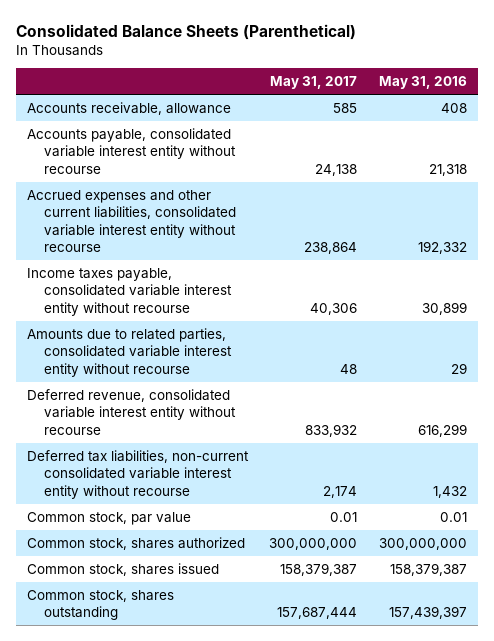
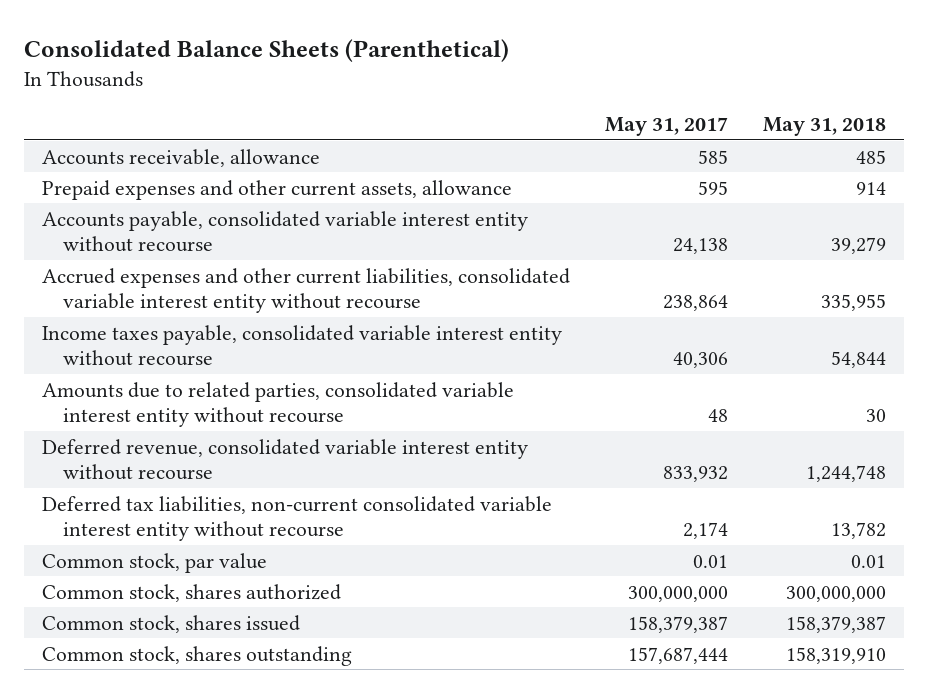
[378,76,467,90] May 31, 2016 -> none
none -> [763,116,887,136] May 31, 2018
none -> [41,179,512,200] Prepaid expenses and other current assets, allowance

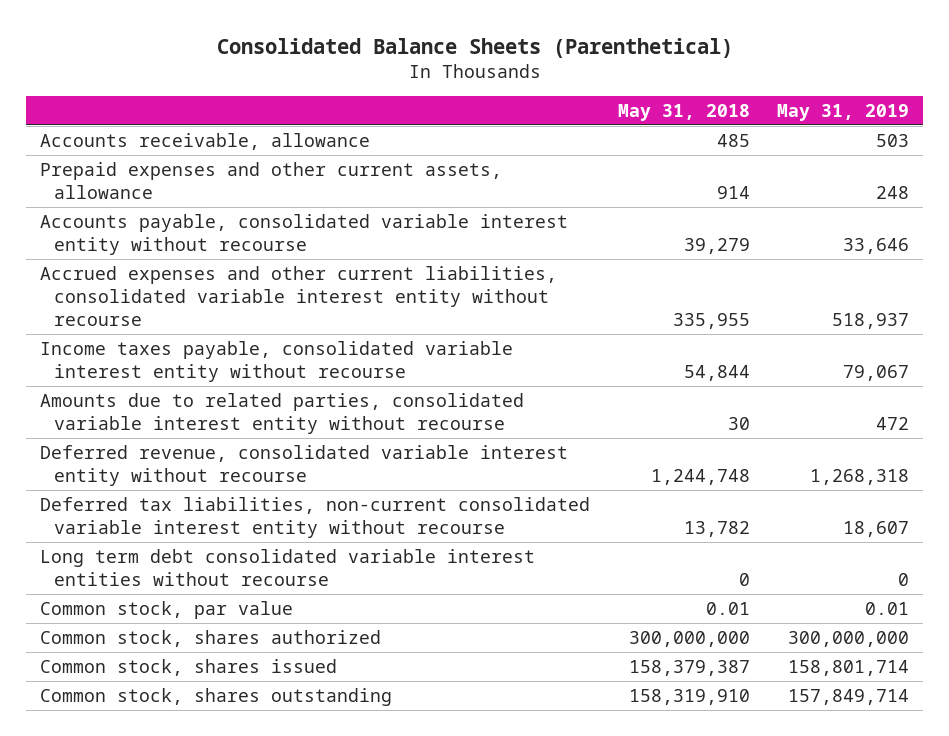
[604,116,728,136] May 31, 2017 -> none
none -> [777,103,910,121] May 31, 2019
none -> [40,548,536,586] Long term debt consolidated variable interest entities without recourse

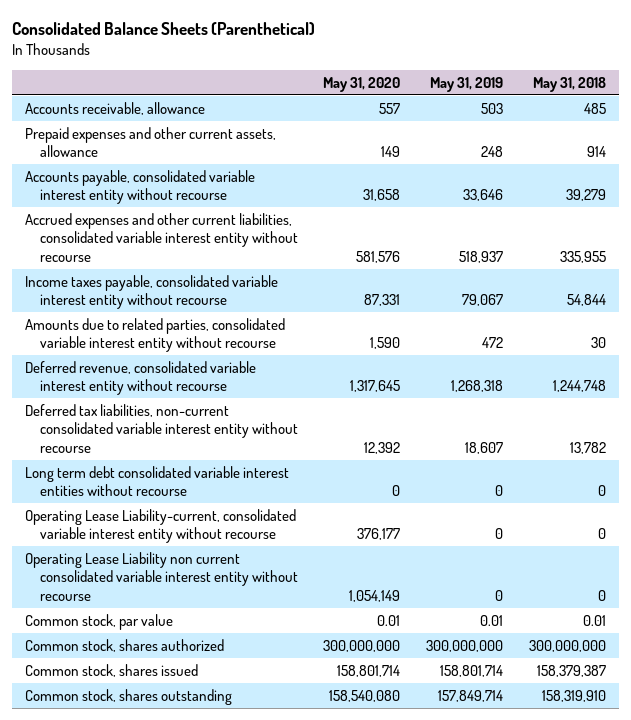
none -> [323,76,401,92] May 31, 2020
none -> [24,508,296,544] Operating Lease Liability-current, consolidated variable interest entity without recourse
none -> [24,551,298,602] Operating Lease Liability non current consolidated variable interest entity without recourse

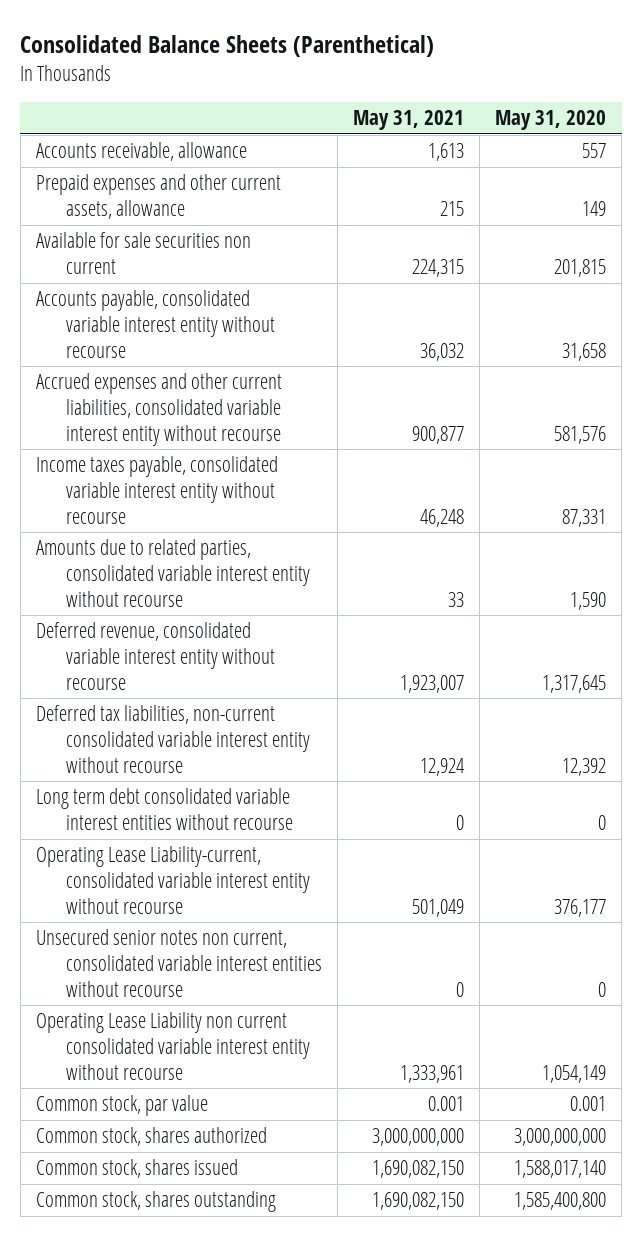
[430,76,504,92] May 31, 2019 -> none
[532,76,606,92] May 31, 2018 -> none
none -> [353,110,465,131] May 31, 2021
none -> [35,232,251,275] Available for sale securities non current
none -> [35,929,323,997] Unsecured senior notes non current, consolidated variable interest entities without recourse
[377,614,401,626] 0.01 -> [570,1096,607,1112] 0.001
[323,639,401,652] 300,000,000 -> [514,1128,607,1147] 3,000,000,000
[337,664,401,677] 158,801,714 -> [514,1160,607,1179] 1,588,017,140
[329,689,401,702] 158,540,080 -> [514,1192,607,1211] 1,585,400,800

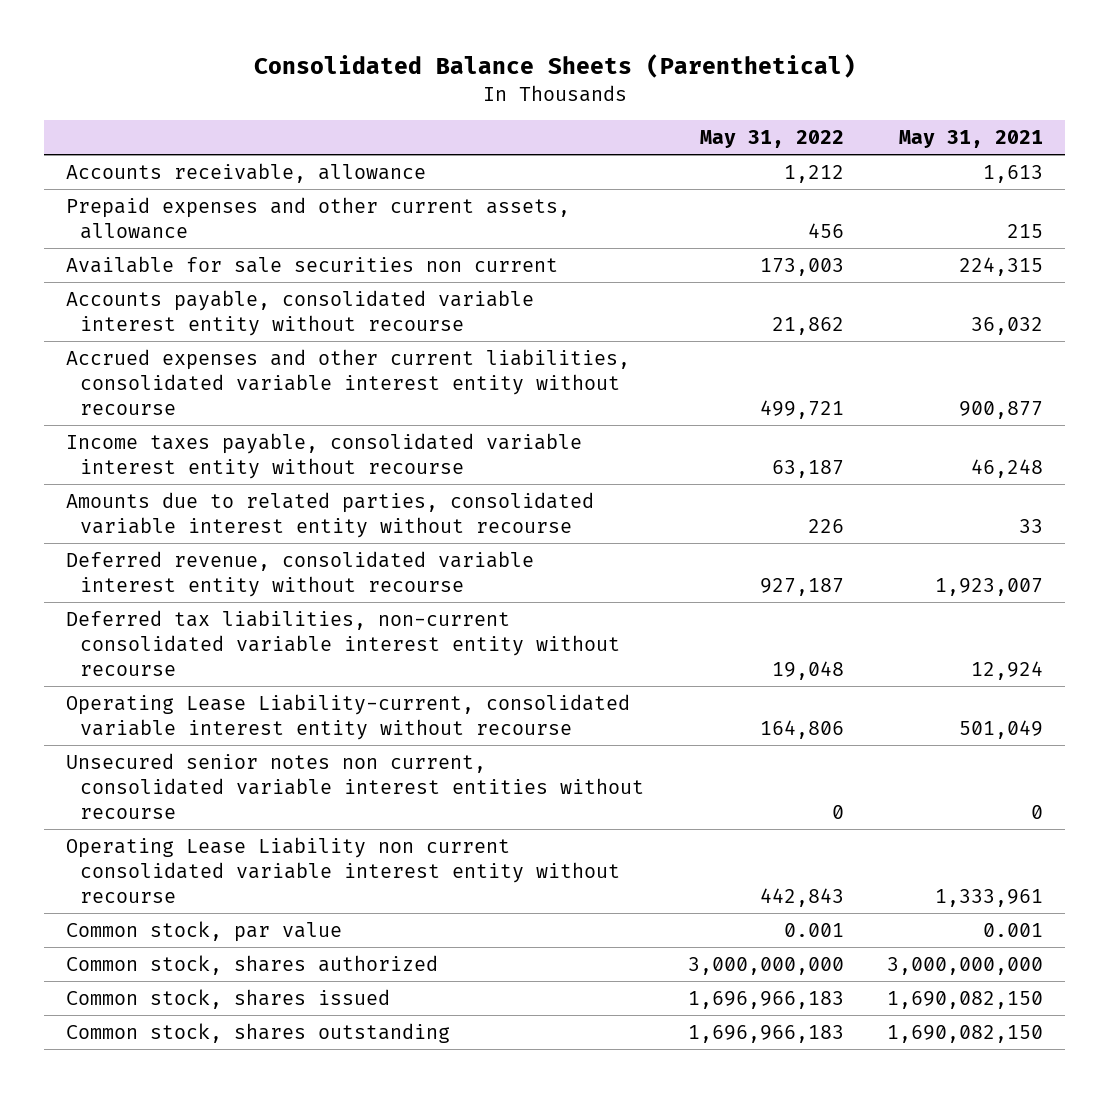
[495,110,607,131] May 31, 2020 -> none
none -> [699,129,844,148] May 31, 2022
[35,788,294,831] Long term debt consolidated variable interest entities without recourse -> none

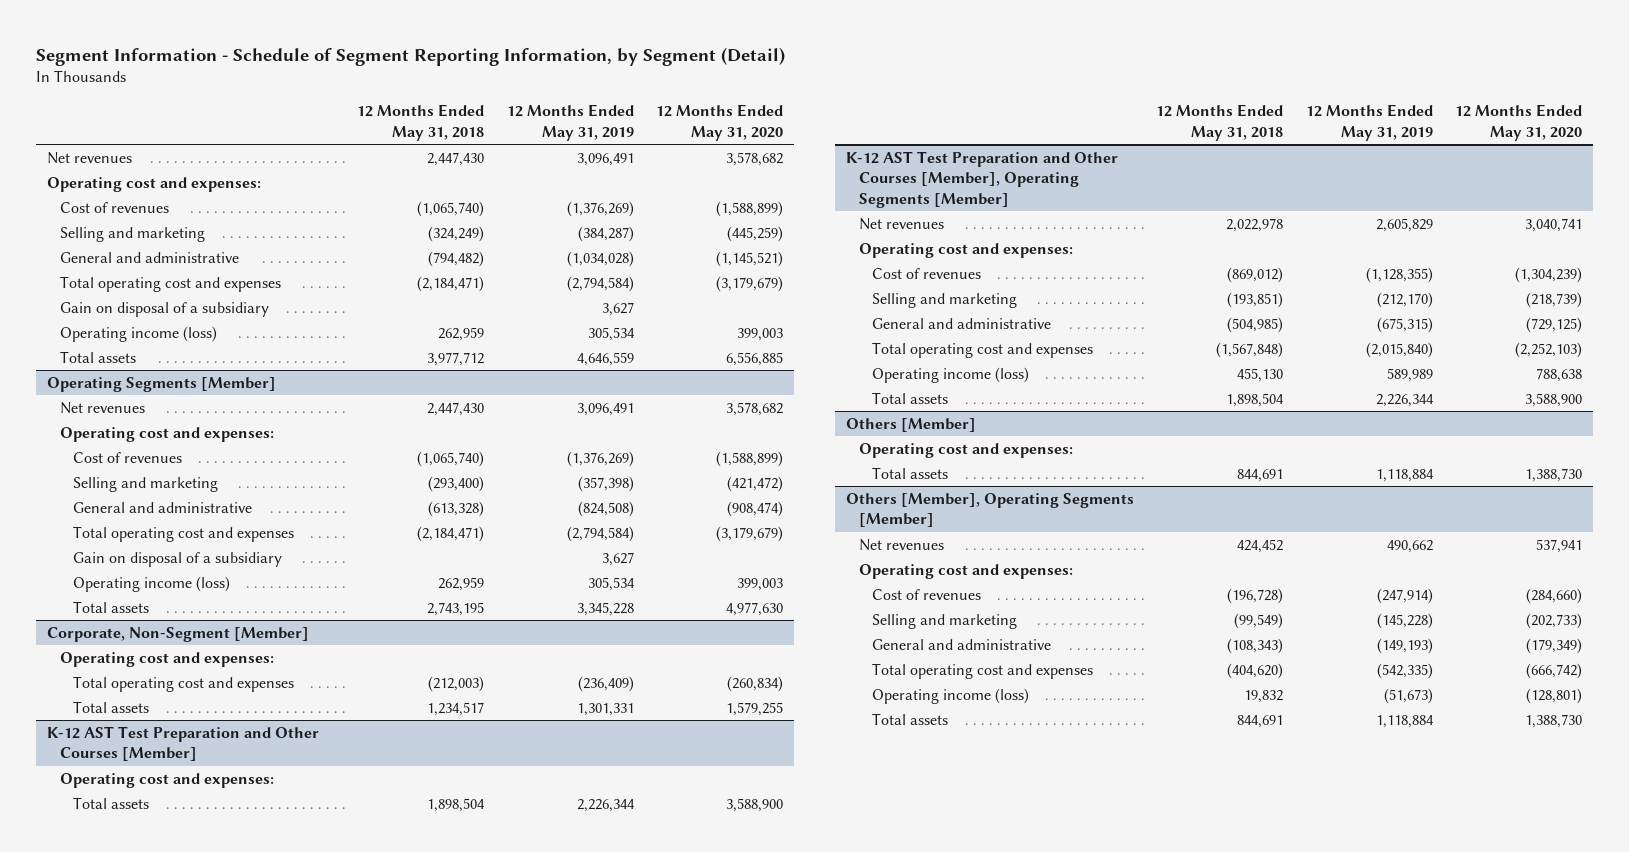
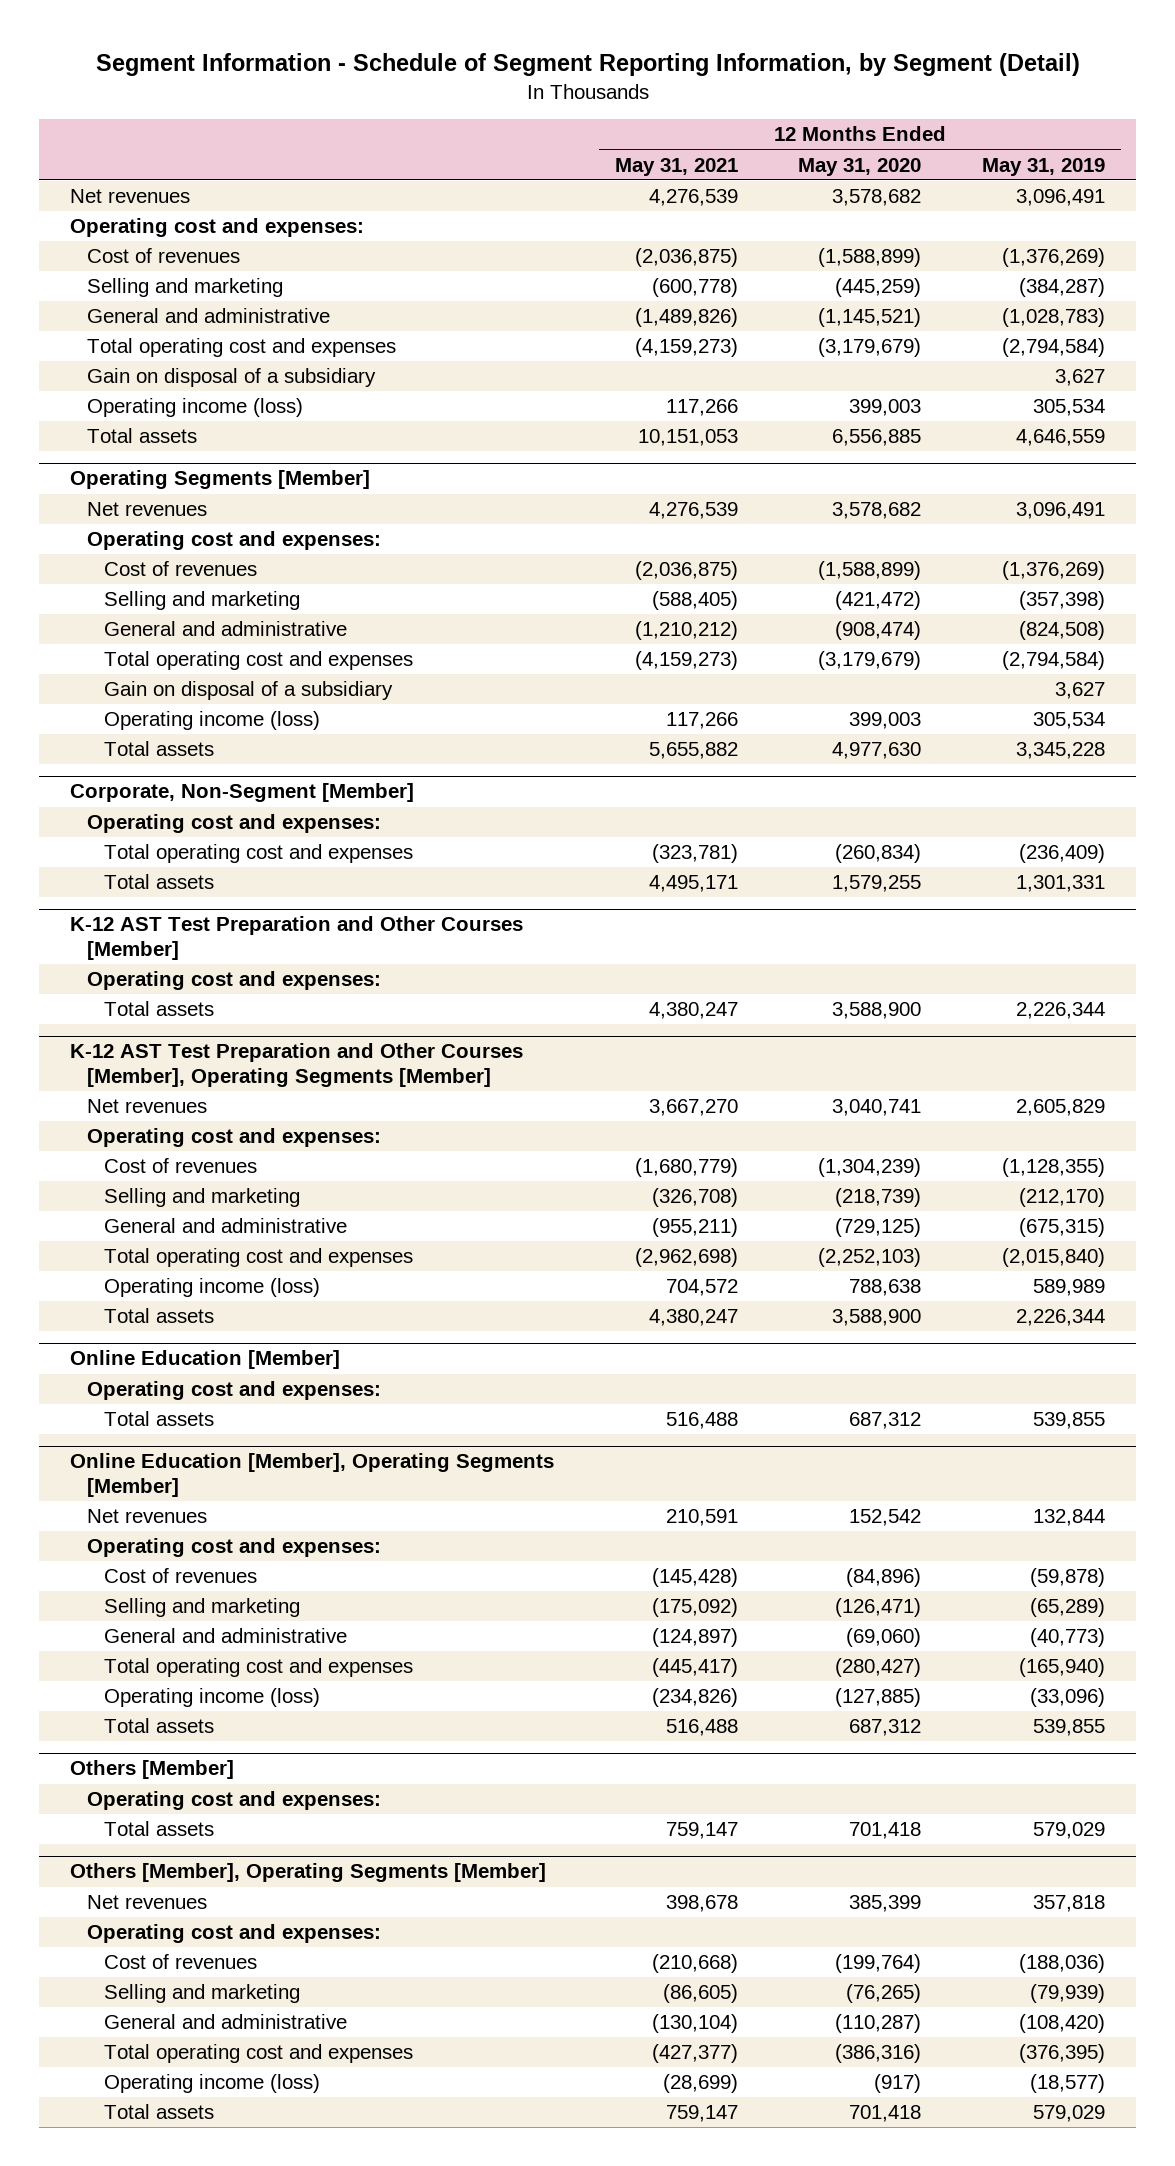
[357,104,485,141] 12 Months Ended May 31, 2018 -> none
none -> [614,157,738,176] May 31, 2021
[566,250,634,267] (1,034,028) -> [1002,308,1106,328] (1,028,783)
none -> [69,1350,340,1370] Online Education [Member]
none -> [86,1381,381,1401] Operating cost and expenses:
none -> [103,1411,214,1427] Total assets
none -> [69,1453,554,1497] Online Education [Member], Operating Segments [Member]
none -> [86,1509,207,1524] Net revenues
none -> [86,1538,381,1558] Operating cost and expenses:
none -> [103,1568,257,1584] Cost of revenues
none -> [103,1598,300,1618] Selling and marketing
none -> [103,1628,347,1644] General and administrative
none -> [103,1658,413,1678] Total operating cost and expenses
none -> [103,1688,320,1708] Operating income (loss)
none -> [103,1718,214,1734] Total assets
[1375,468,1434,482] 1,118,884 -> [1033,1822,1106,1840] 579,029
[1525,467,1583,482] 1,388,730 -> [849,1822,922,1840] 701,418
[1386,539,1433,553] 490,662 -> [1033,1895,1106,1913] 357,818
[1536,538,1583,553] 537,941 -> [849,1895,922,1913] 385,399
[1376,587,1433,604] (247,914) -> [1019,1954,1106,1974] (188,036)
[1526,587,1583,604] (284,660) -> [835,1954,922,1974] (199,764)
[1376,612,1433,629] (145,228) -> [1030,1984,1106,2004] (79,939)
[1526,612,1583,629] (202,733) -> [846,1984,922,2004] (76,265)
[1376,637,1433,654] (149,193) -> [1019,2014,1106,2034] (108,420)
[1526,637,1583,654] (179,349) -> [835,2014,922,2034] (110,287)
[1376,662,1433,679] (542,335) -> [1019,2044,1106,2064] (376,395)
[1526,662,1583,679] (666,742) -> [835,2044,922,2064] (386,316)
[1383,687,1433,704] (51,673) -> [1030,2074,1106,2094] (18,577)
[1526,687,1583,704] (128,801) -> [874,2074,922,2094] (917)
[1375,714,1434,728] 1,118,884 -> [1033,2105,1106,2123] 579,029
[1525,713,1583,728] 1,388,730 -> [849,2105,922,2123] 701,418

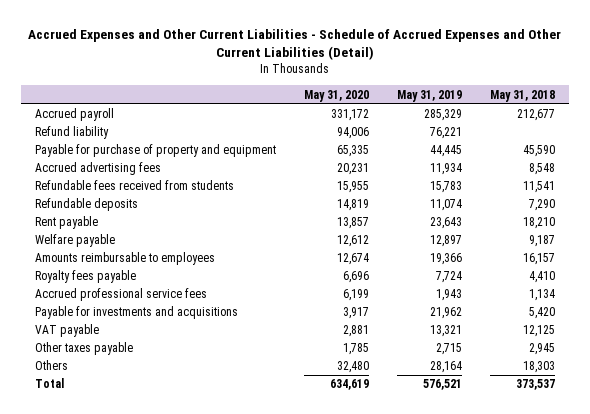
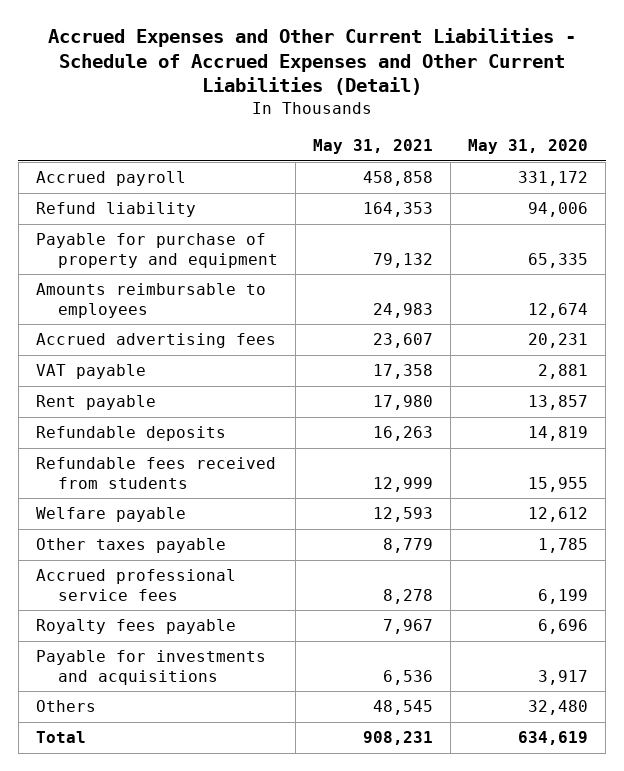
[397,89,463,102] May 31, 2019 -> none
[490,89,556,102] May 31, 2018 -> none
none -> [312,139,433,155] May 31, 2021
[34,252,215,266] Amounts reimbursable to employees -> [35,283,266,318] Amounts reimbursable to employees
[34,324,99,338] VAT payable -> [35,364,146,380] VAT payable
[34,198,138,212] Refundable deposits -> [35,426,226,442] Refundable deposits
[34,180,234,191] Refundable fees received from students -> [35,457,276,489] Refundable fees received from students
[34,342,133,356] Other taxes payable -> [35,538,226,554] Other taxes payable
[34,270,136,284] Royalty fees payable -> [35,619,236,635] Royalty fees payable

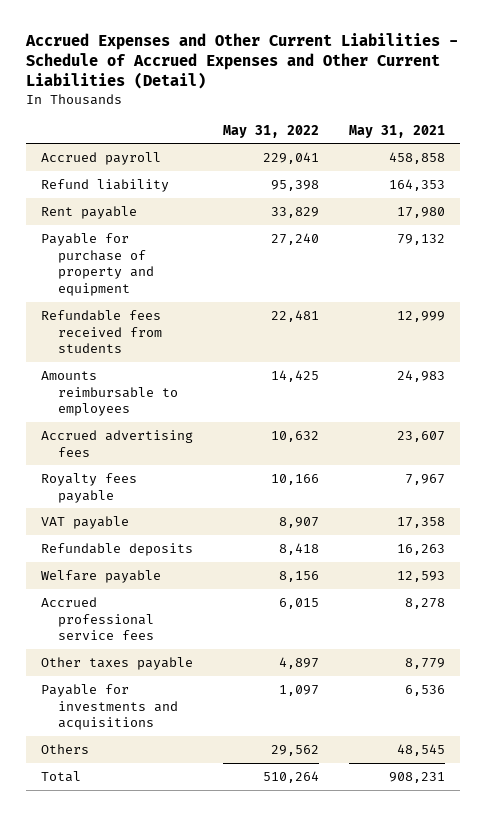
[468,139,589,155] May 31, 2020 -> none
none -> [222,124,319,138] May 31, 2022
[35,395,156,411] Rent payable -> [41,205,138,219] Rent payable
[35,457,276,489] Refundable fees received from students -> [41,309,163,354] Refundable fees received from students
[35,619,236,635] Royalty fees payable -> [41,472,138,503] Royalty fees payable
[35,538,226,554] Other taxes payable -> [41,656,194,670] Other taxes payable

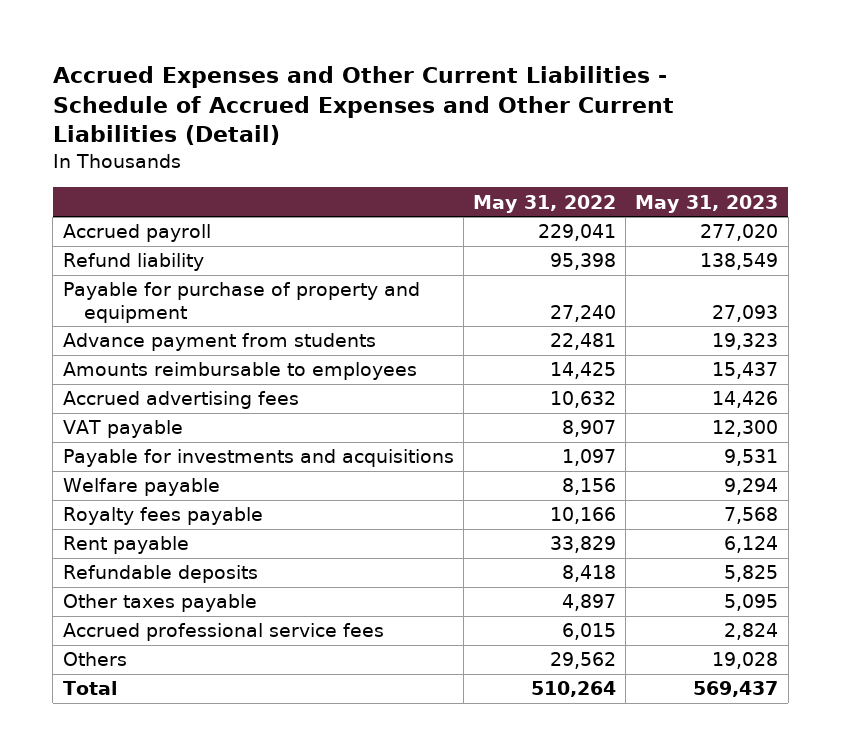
[348,124,445,138] May 31, 2021 -> none
none -> [635,194,779,213] May 31, 2023
[41,309,163,354] Refundable fees received from students -> [62,333,376,352] Advance payment from students
[41,683,179,731] Payable for investments and acquisitions -> [62,449,454,468] Payable for investments and acquisitions
[41,472,138,503] Royalty fees payable -> [62,507,263,526] Royalty fees payable
[41,205,138,219] Rent payable -> [62,536,189,555] Rent payable
[41,542,194,556] Refundable deposits -> [62,565,258,584] Refundable deposits
[41,596,155,641] Accrued professional service fees -> [62,623,384,642] Accrued professional service fees

